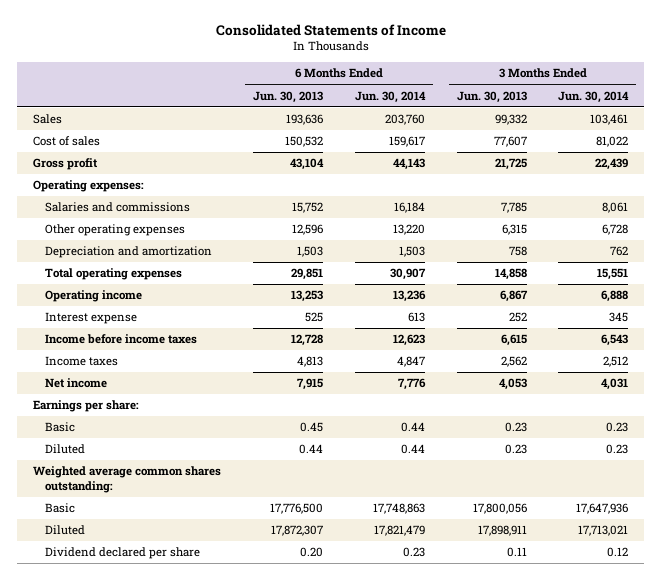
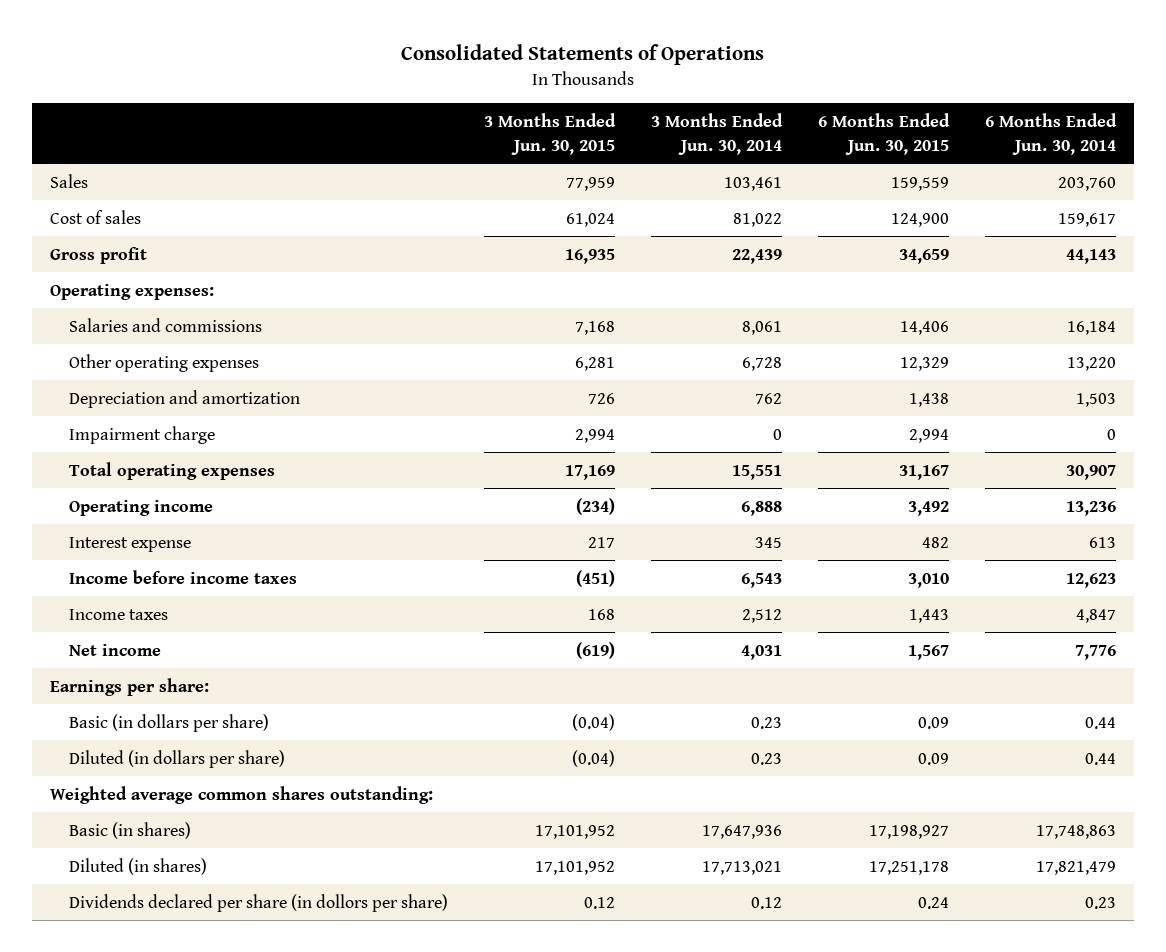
[215,23,446,36] Consolidated Statements of Income -> [401,44,765,66] Consolidated Statements of Operations
[252,90,323,103] Jun. 30, 2013 -> none
[456,90,527,103] Jun. 30, 2013 -> none
none -> [484,112,617,155] 3 Months Ended Jun. 30, 2015
none -> [818,112,951,155] 6 Months Ended Jun. 30, 2015
none -> [68,425,215,444] Impairment charge
[45,422,76,433] Basic -> [68,713,269,732] Basic (in dollars per share)
[45,444,86,455] Diluted -> [68,749,285,768] Diluted (in dollars per share)
[45,503,76,514] Basic -> [68,821,191,839] Basic (in shares)
[45,525,86,536] Diluted -> [68,857,207,875] Diluted (in shares)
[45,547,201,560] Dividend declared per share -> [68,893,448,912] Dividends declared per share (in dollors per share)

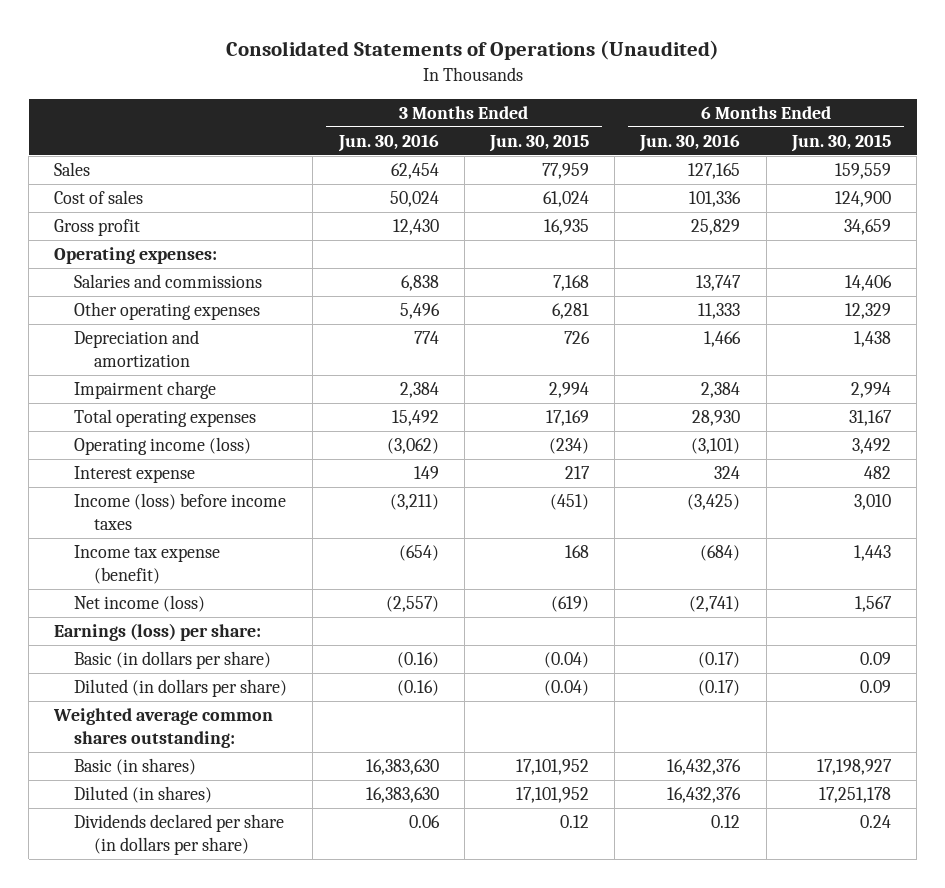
[401,44,765,66] Consolidated Statements of Operations -> [225,40,719,61] Consolidated Statements of Operations (Unaudited)
[651,112,784,155] 3 Months Ended Jun. 30, 2014 -> none
[985,112,1118,155] 6 Months Ended Jun. 30, 2014 -> none
none -> [337,133,439,152] Jun. 30, 2016
none -> [639,133,741,152] Jun. 30, 2016
[68,499,213,516] Operating income -> [74,437,252,456] Operating income (loss)
[68,569,297,584] Income before income taxes -> [74,493,287,530] Income (loss) before income taxes
[68,608,168,620] Income taxes -> [74,545,221,584] Income tax expense (benefit)
[68,643,161,656] Net income -> [74,595,206,613] Net income (loss)
[50,677,210,696] Earnings per share: -> [54,623,262,642] Earnings (loss) per share:
[68,893,448,912] Dividends declared per share (in dollors per share) -> [74,814,285,855] Dividends declared per share (in dollars per share)

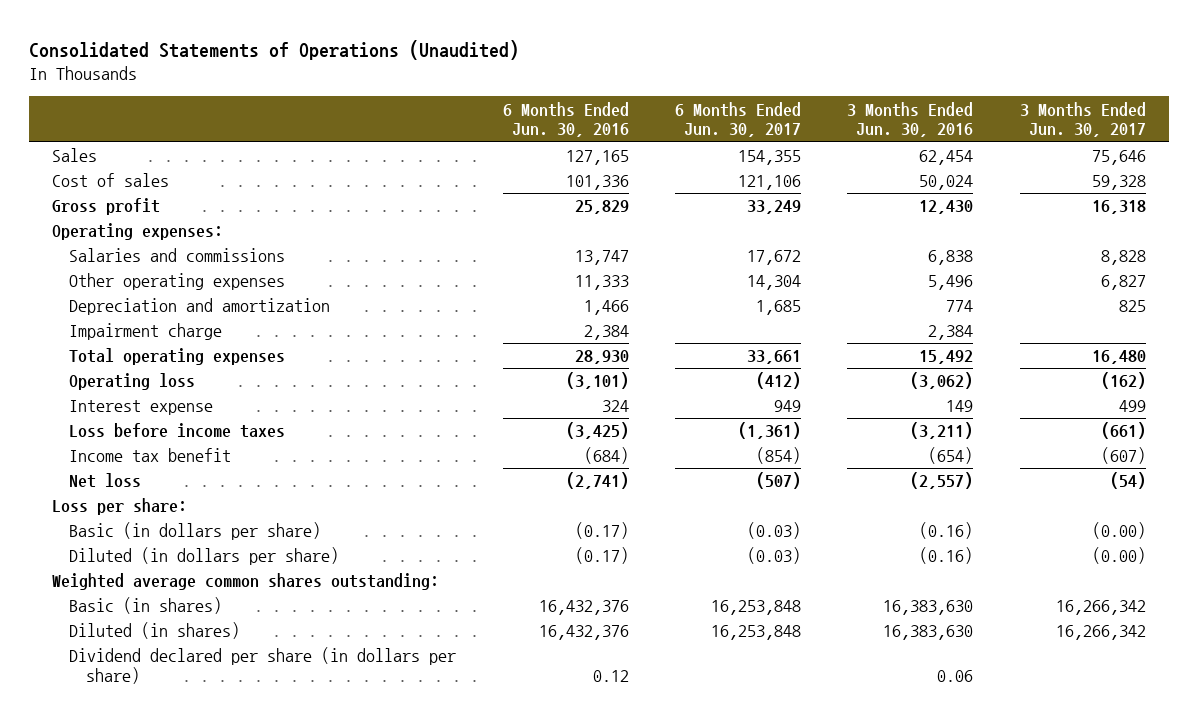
[489,133,590,152] Jun. 30, 2015 -> none
[790,133,891,152] Jun. 30, 2015 -> none
none -> [674,101,801,138] 6 Months Ended Jun. 30, 2017
none -> [1019,101,1146,138] 3 Months Ended Jun. 30, 2017
[74,437,252,456] Operating income (loss) -> [69,373,196,391] Operating loss
[74,493,287,530] Income (loss) before income taxes -> [69,423,286,439] Loss before income taxes
[74,545,221,584] Income tax expense (benefit) -> [69,448,232,463] Income tax benefit
[74,595,206,613] Net income (loss) -> [69,473,142,489] Net loss
[54,623,262,642] Earnings (loss) per share: -> [52,498,188,516] Loss per share:
[74,814,285,855] Dividends declared per share (in dollars per share) -> [69,647,457,685] Dividend declared per share (in dollars per share)

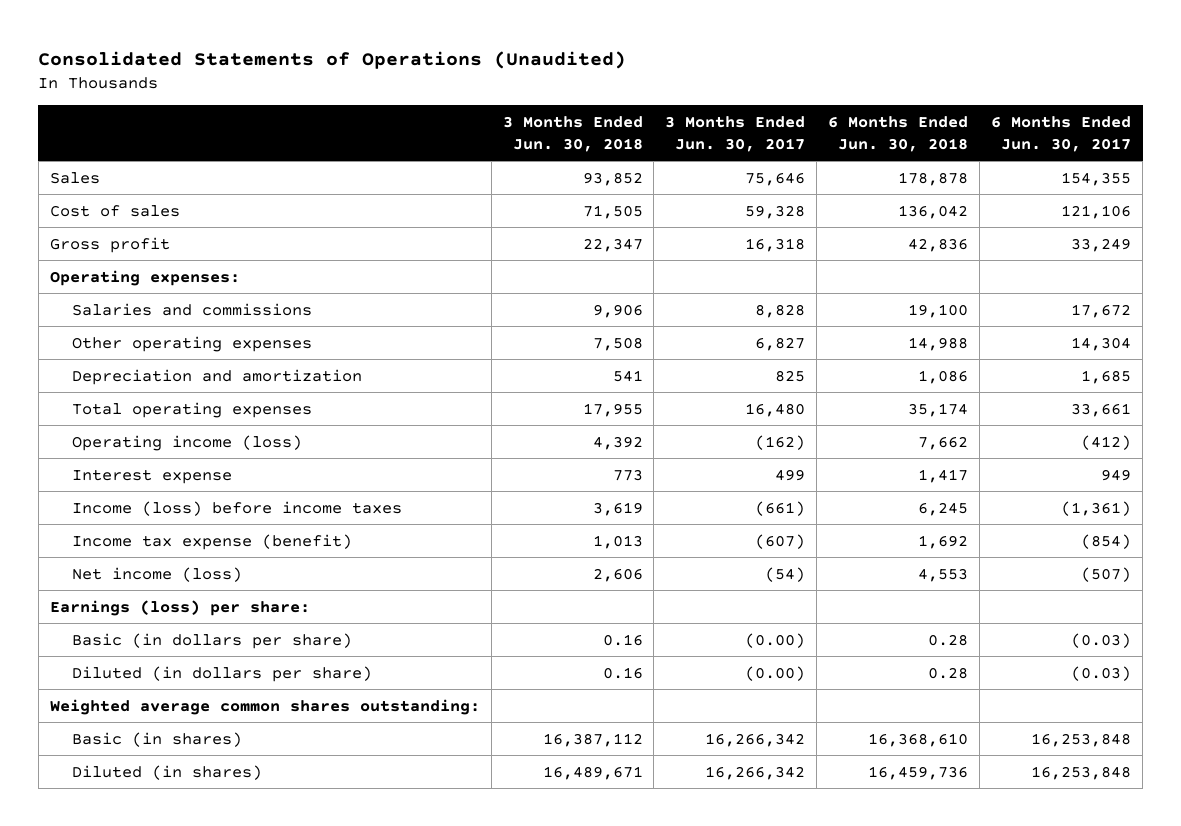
[502,101,629,138] 6 Months Ended Jun. 30, 2016 -> none
[847,101,974,138] 3 Months Ended Jun. 30, 2016 -> none
none -> [502,115,643,152] 3 Months Ended Jun. 30, 2018
none -> [828,115,969,152] 6 Months Ended Jun. 30, 2018
[69,323,223,341] Impairment charge -> none
[69,373,196,391] Operating loss -> [71,434,302,451] Operating income (loss)
[69,423,286,439] Loss before income taxes -> [71,500,402,516] Income (loss) before income taxes
[69,448,232,463] Income tax benefit -> [71,533,352,550] Income tax expense (benefit)
[69,473,142,489] Net loss -> [71,566,242,582] Net income (loss)
[52,498,188,516] Loss per share: -> [49,599,310,616] Earnings (loss) per share:
[69,647,457,685] Dividend declared per share (in dollars per share) -> none

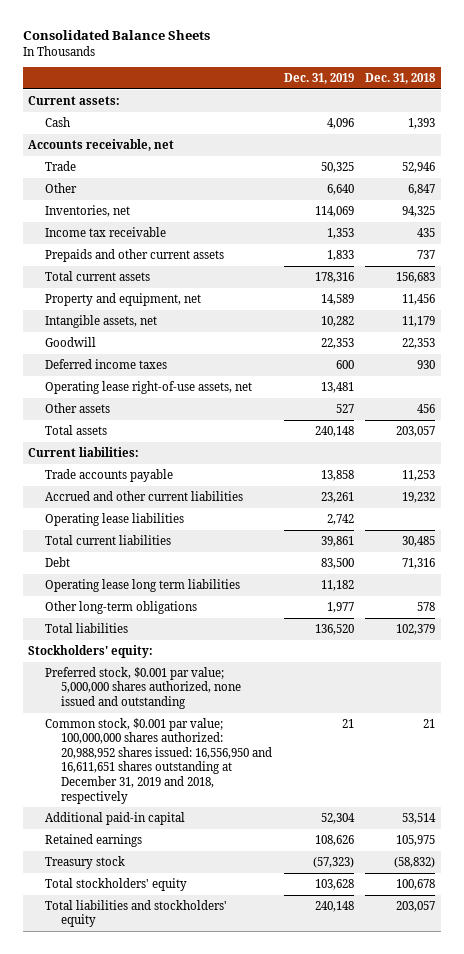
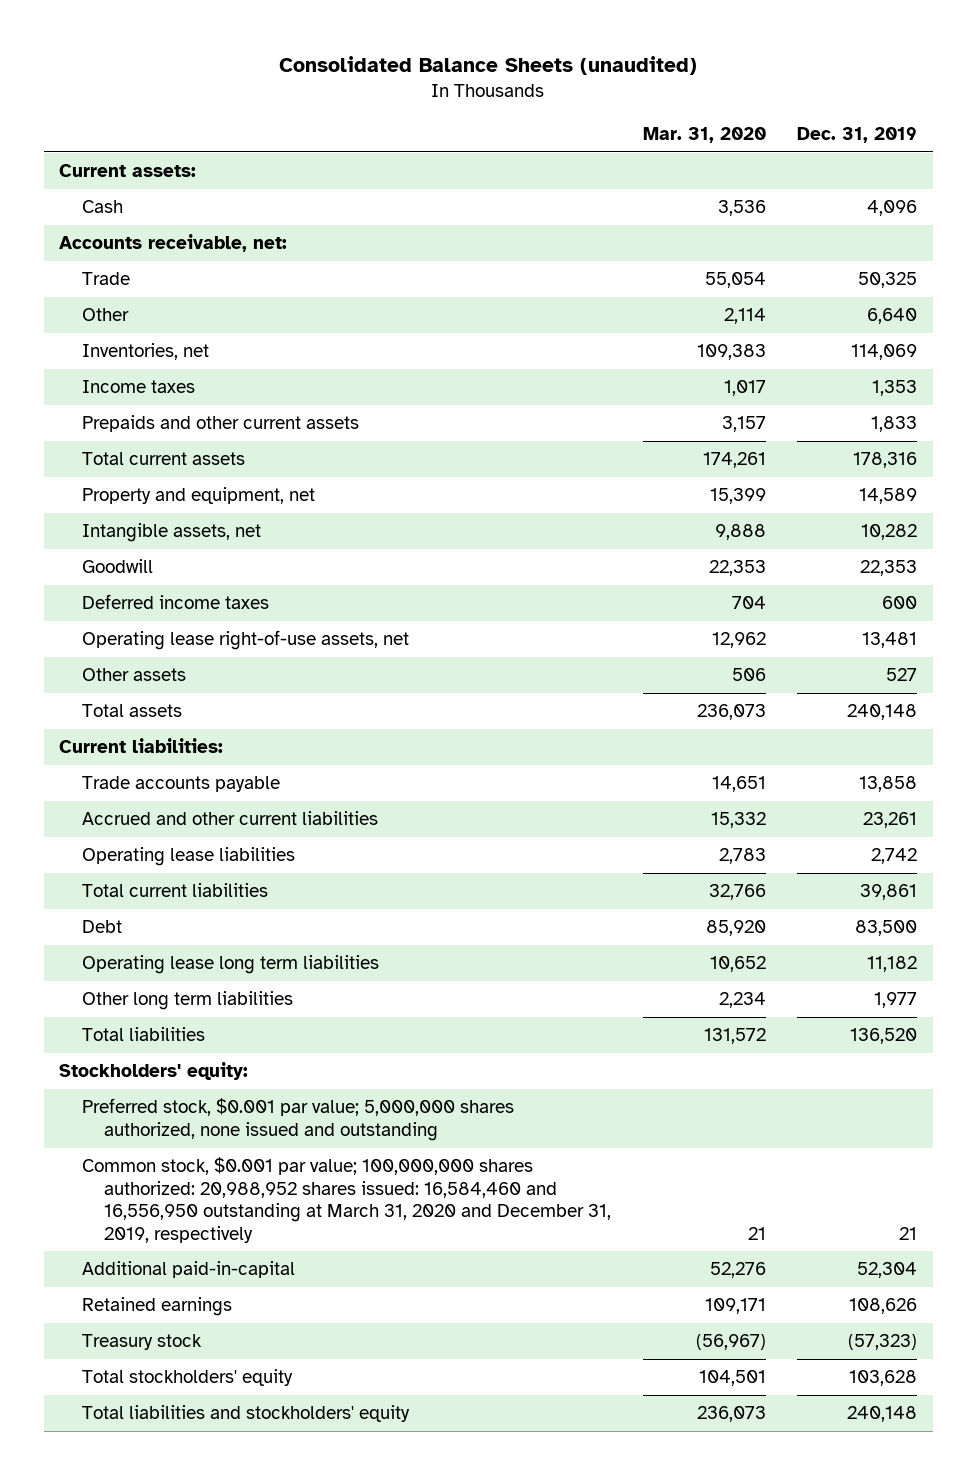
[22,30,210,41] Consolidated Balance Sheets -> [279,56,698,76] Consolidated Balance Sheets (unaudited)
[365,72,437,84] Dec. 31, 2018 -> none
none -> [642,126,766,143] Mar. 31, 2020
[28,138,175,151] Accounts receivable, net -> [59,234,288,253] Accounts receivable, net:
[44,226,166,237] Income tax receivable -> [81,380,195,394] Income taxes
[44,600,197,614] Other long-term obligations -> [81,991,293,1011] Other long term liabilities
[44,717,272,804] Common stock, $0.001 par value; 100,000,000 shares authorized: 20,988,952 shares issued: 16,556,950 and 16,611,651 shares outstanding at December 31, 2019 and 2018, respectively -> [81,1157,612,1243] Common stock, $0.001 par value; 100,000,000 shares authorized: 20,988,952 shares issued: 16,584,460 and 16,556,950 outstanding at March 31, 2020 and December 31, 2019, respectively
[44,811,185,825] Additional paid-in capital -> [81,1261,295,1279] Additional paid-in-capital

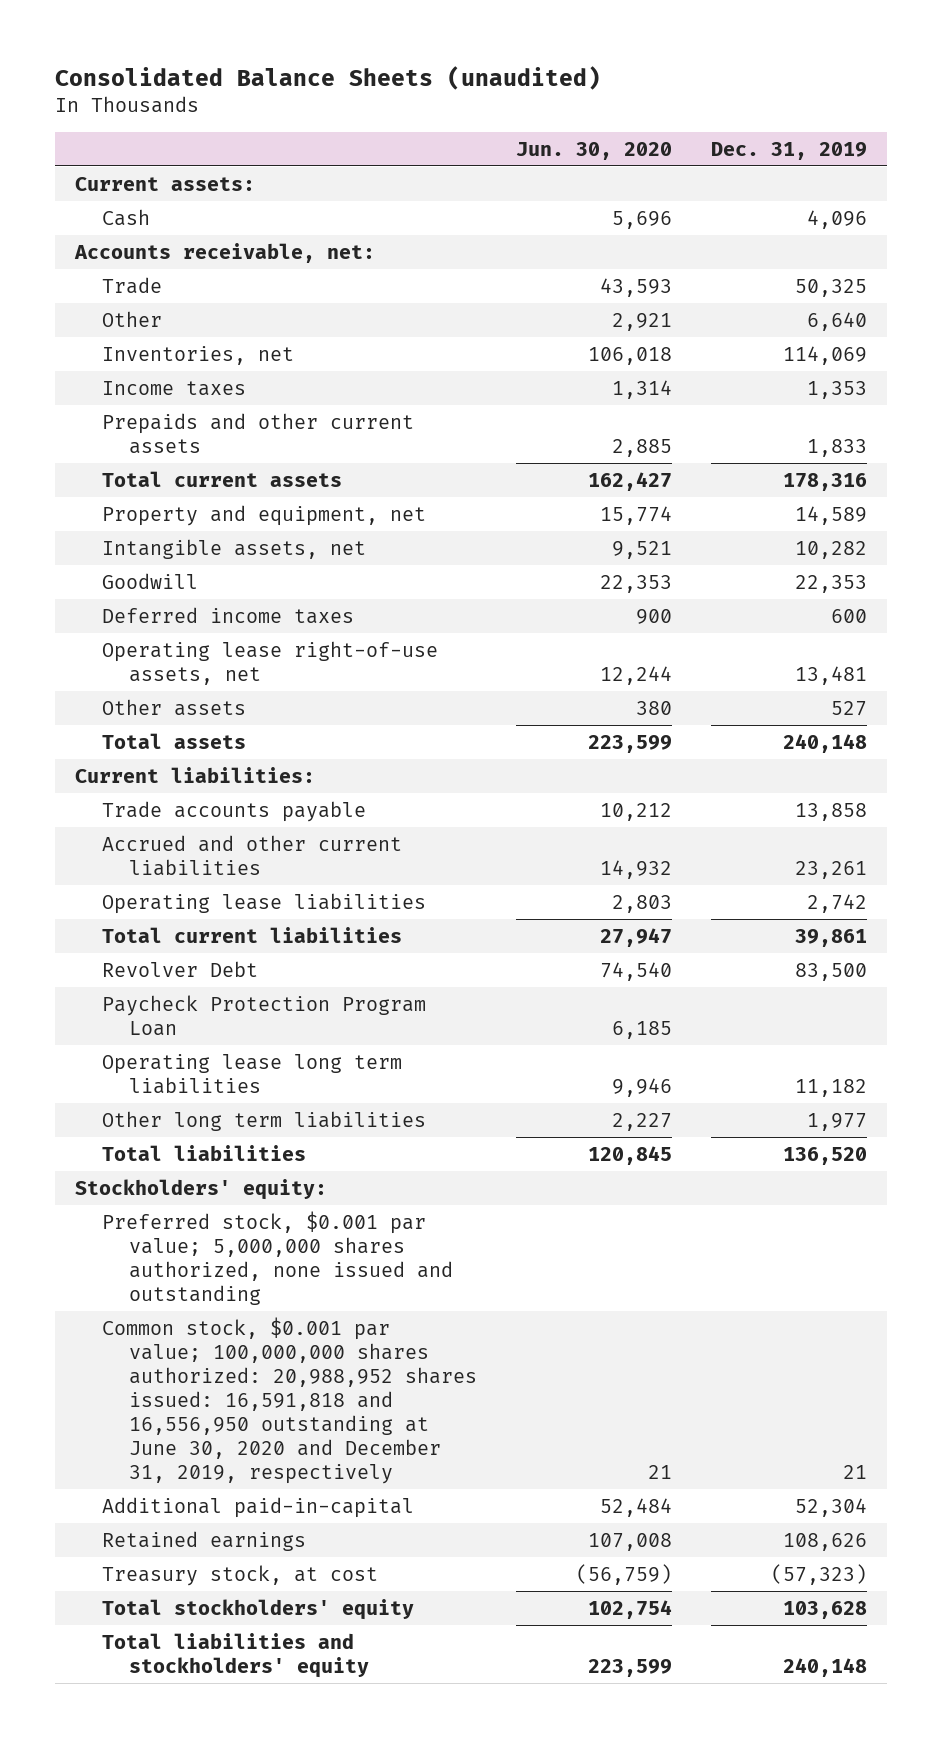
[642,126,766,143] Mar. 31, 2020 -> none
none -> [516,141,673,160] Jun. 30, 2020
[81,920,122,934] Debt -> [102,960,259,977] Revolver Debt
none -> [102,994,427,1036] Paycheck Protection Program Loan
[81,1157,612,1243] Common stock, $0.001 par value; 100,000,000 shares authorized: 20,988,952 shares issued: 16,584,460 and 16,556,950 outstanding at March 31, 2020 and December 31, 2019, respectively -> [102,1316,478,1485] Common stock, $0.001 par value; 100,000,000 shares authorized: 20,988,952 shares issued: 16,591,818 and 16,556,950 outstanding at June 30, 2020 and December 31, 2019, respectively
[81,1334,202,1351] Treasury stock -> [102,1564,379,1586] Treasury stock, at cost

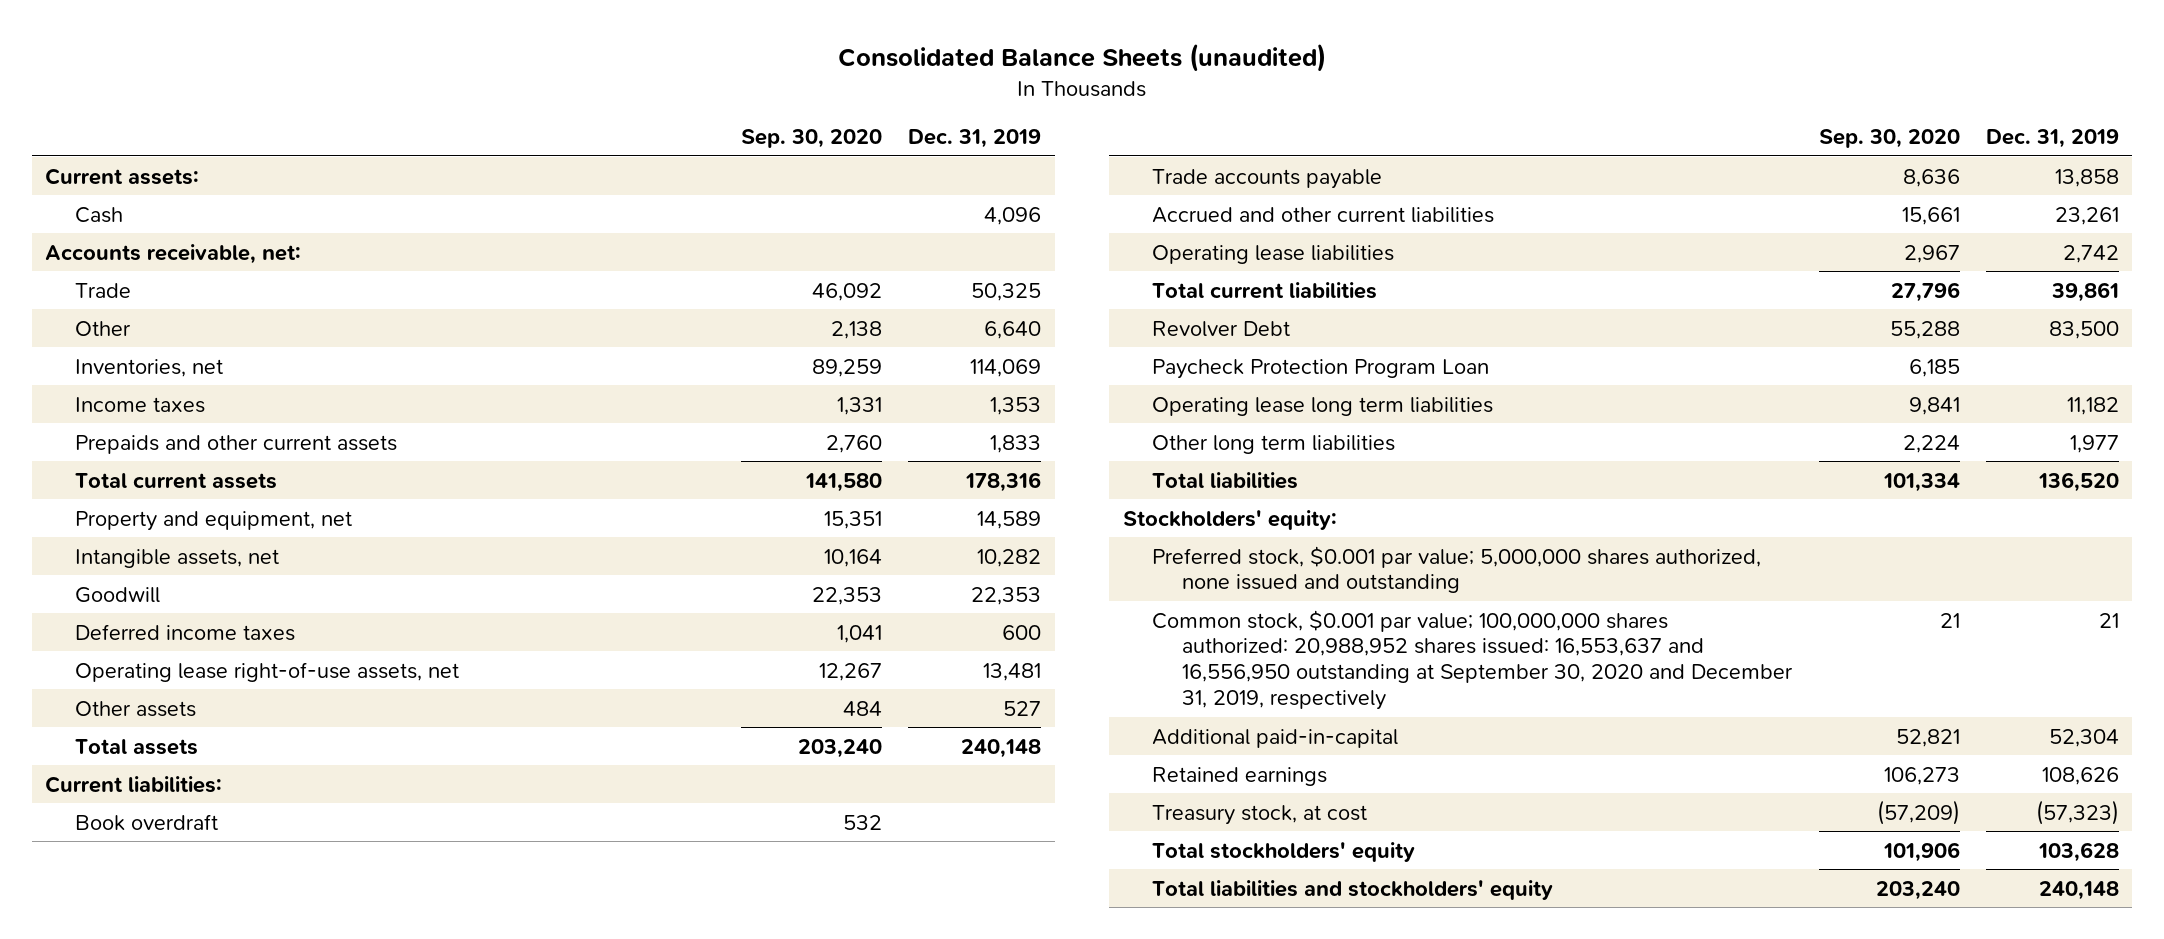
[516,141,673,160] Jun. 30, 2020 -> none
none -> [740,129,882,149] Sep. 30, 2020
none -> [74,813,218,831] Book overdraft
[102,1316,478,1485] Common stock, $0.001 par value; 100,000,000 shares authorized: 20,988,952 shares issued: 16,591,818 and 16,556,950 outstanding at June 30, 2020 and December 31, 2019, respectively -> [1152,609,1794,711] Common stock, $0.001 par value; 100,000,000 shares authorized: 20,988,952 shares issued: 16,553,637 and 16,556,950 outstanding at September 30, 2020 and December 31, 2019, respectively

